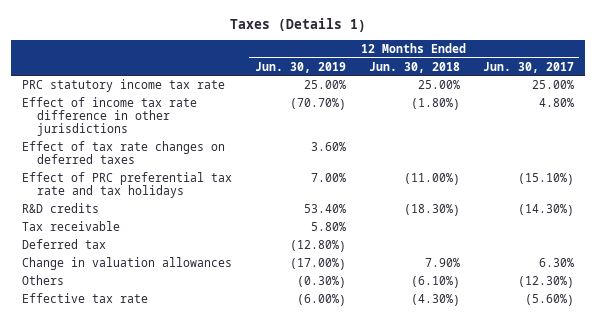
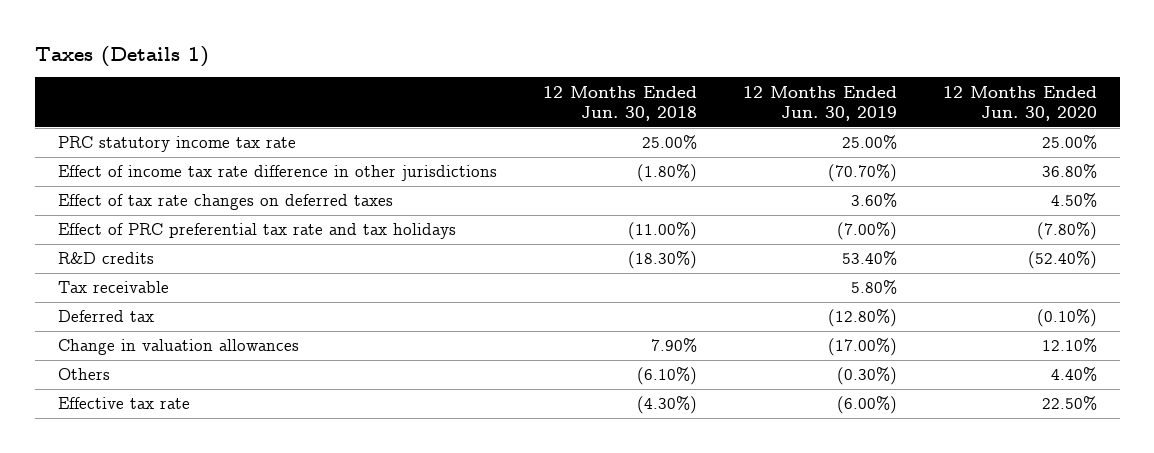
[482,61,574,73] Jun. 30, 2017 -> none
none -> [942,85,1097,121] 12 Months Ended Jun. 30, 2020
[311,172,347,182] 7.00% -> [836,222,897,241] (7.00%)

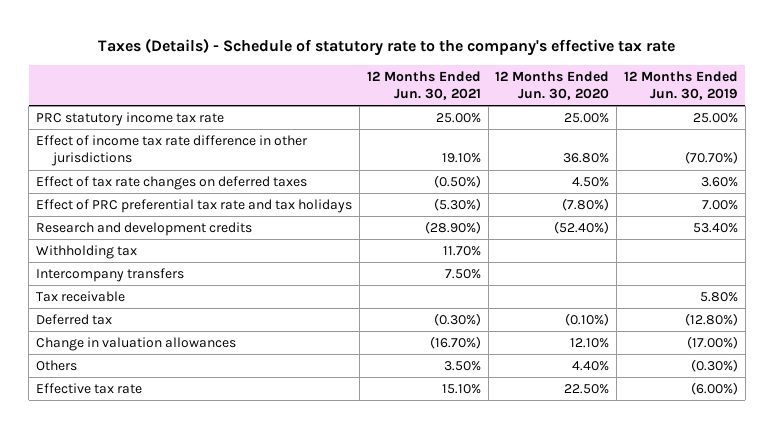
[34,45,209,67] Taxes (Details 1) -> [98,37,676,56] Taxes (Details) - Schedule of statutory rate to the company's effective tax rate
[542,85,697,121] 12 Months Ended Jun. 30, 2018 -> none
none -> [366,70,481,100] 12 Months Ended Jun. 30, 2021
[836,222,897,241] (7.00%) -> [701,200,738,211] 7.00%
[57,252,154,265] R&D credits -> [36,222,253,237] Research and development credits
none -> [36,245,138,260] Withholding tax
none -> [36,268,185,283] Intercompany transfers

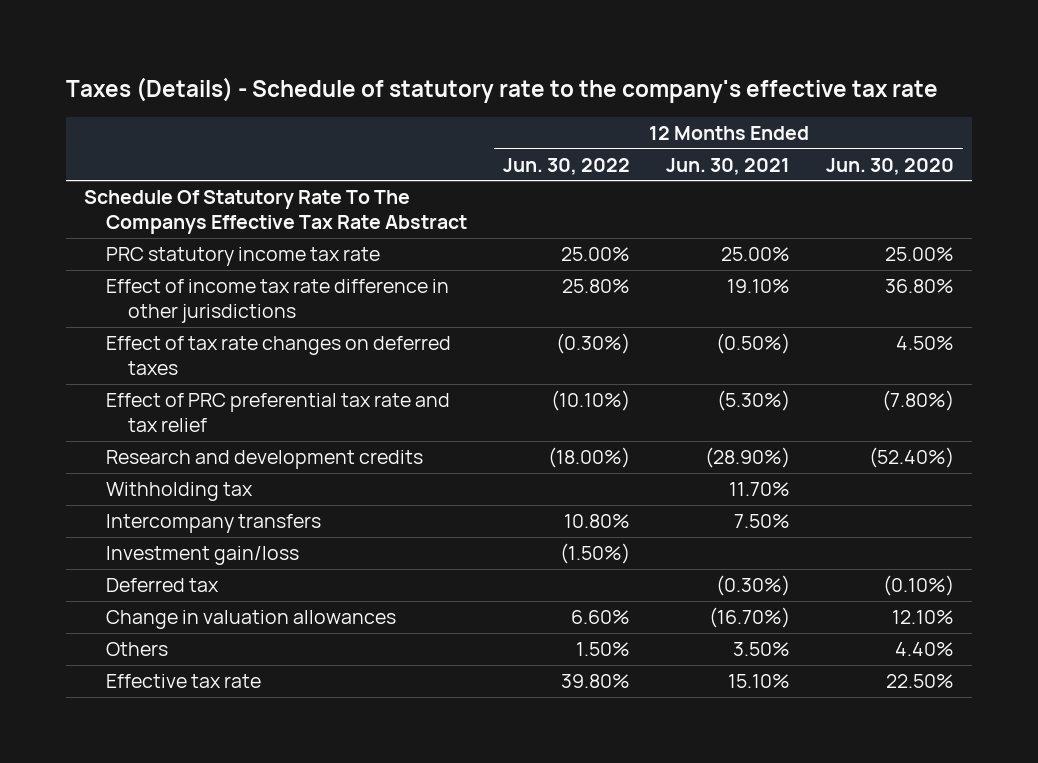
[623,70,738,100] 12 Months Ended Jun. 30, 2019 -> none
none -> [503,157,631,175] Jun. 30, 2022
none -> [84,190,468,235] Schedule Of Statutory Rate To The Companys Effective Tax Rate Abstract
[36,199,353,214] Effect of PRC preferential tax rate and tax holidays -> [106,393,451,433] Effect of PRC preferential tax rate and tax relief
[36,291,126,303] Tax receivable -> none
none -> [106,546,300,566] Investment gain/loss

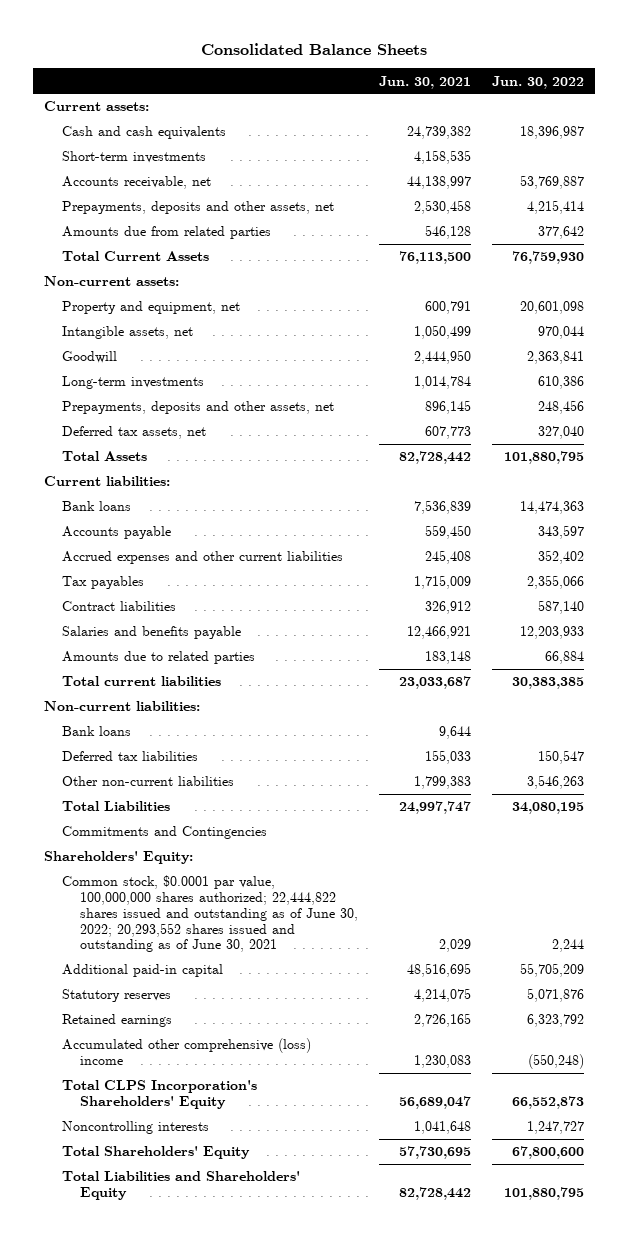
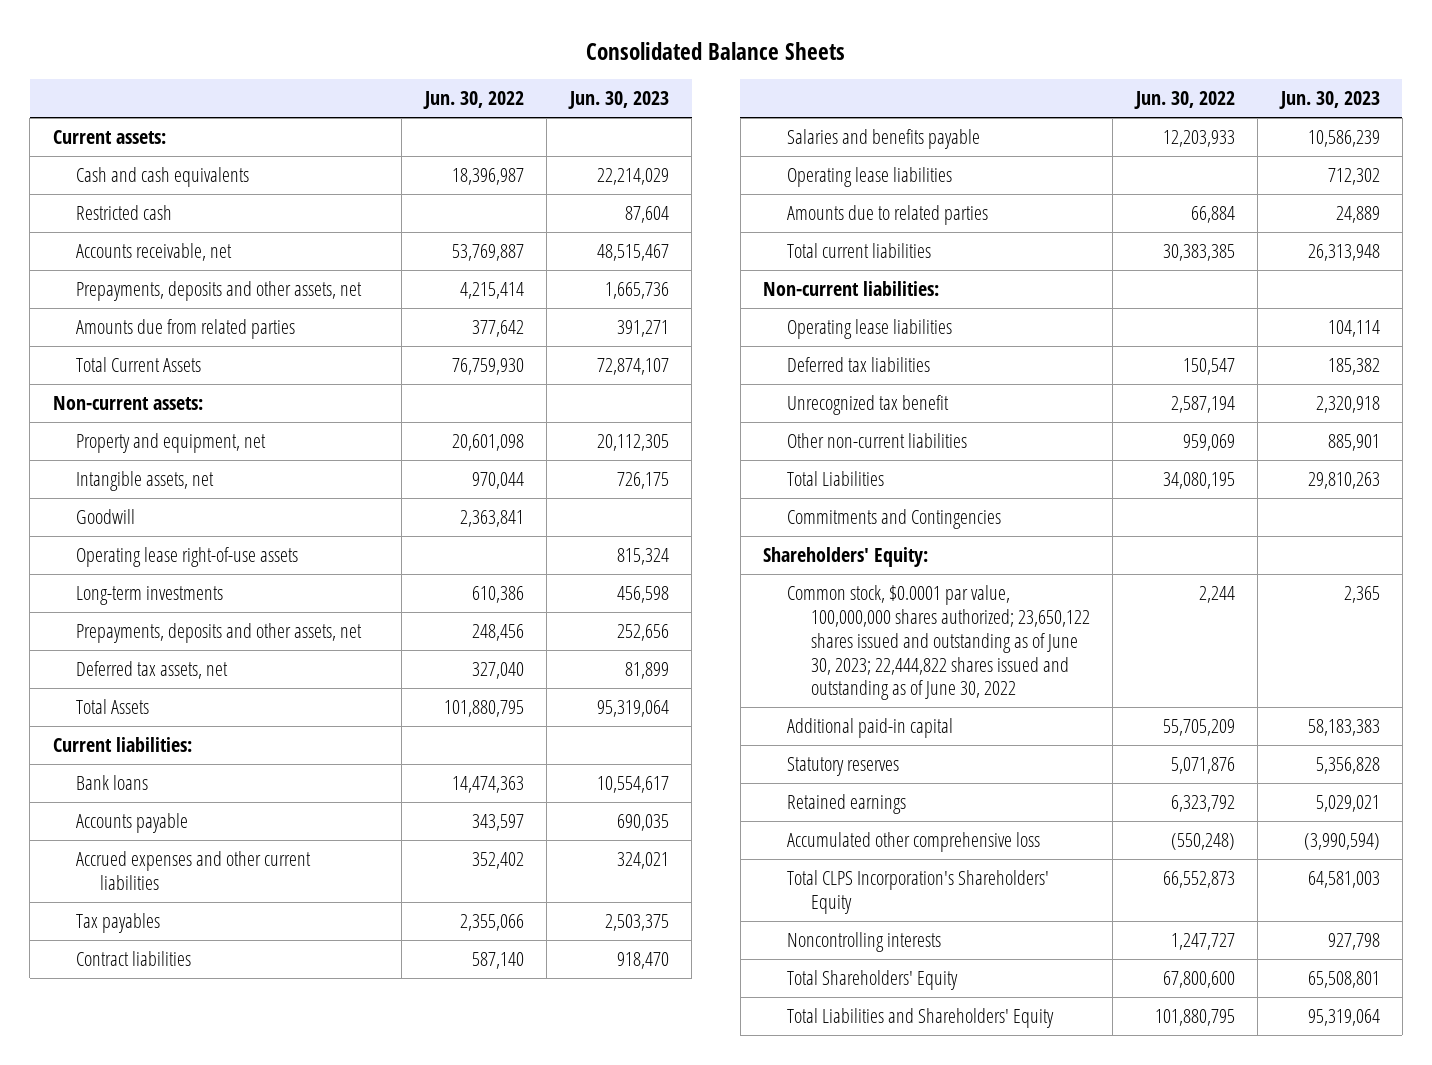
[379,75,472,89] Jun. 30, 2021 -> none
none -> [567,91,669,110] Jun. 30, 2023
[62,151,207,164] Short-term investments -> none
none -> [76,204,173,220] Restricted cash
none -> [76,546,299,567] Operating lease right-of-use assets
none -> [786,166,952,187] Operating lease liabilities
[62,726,132,737] Bank loans -> none
none -> [786,318,952,339] Operating lease liabilities
none -> [786,394,949,415] Unrecognized tax benefit
[527,775,585,790] 3,546,263 -> [1182,433,1235,451] 959,069
[62,875,359,953] Common stock, $0.0001 par value, 100,000,000 shares authorized; 22,444,822 shares issued and outstanding as of June 30, 2022; 20,293,552 shares issued and outstanding as of June 30, 2021 -> [786,584,1090,701] Common stock, $0.0001 par value, 100,000,000 shares authorized; 23,650,122 shares issued and outstanding as of June 30, 2023; 22,444,822 shares issued and outstanding as of June 30, 2022
[62,1038,312,1066] Accumulated other comprehensive (loss) income -> [786,831,1040,852] Accumulated other comprehensive loss

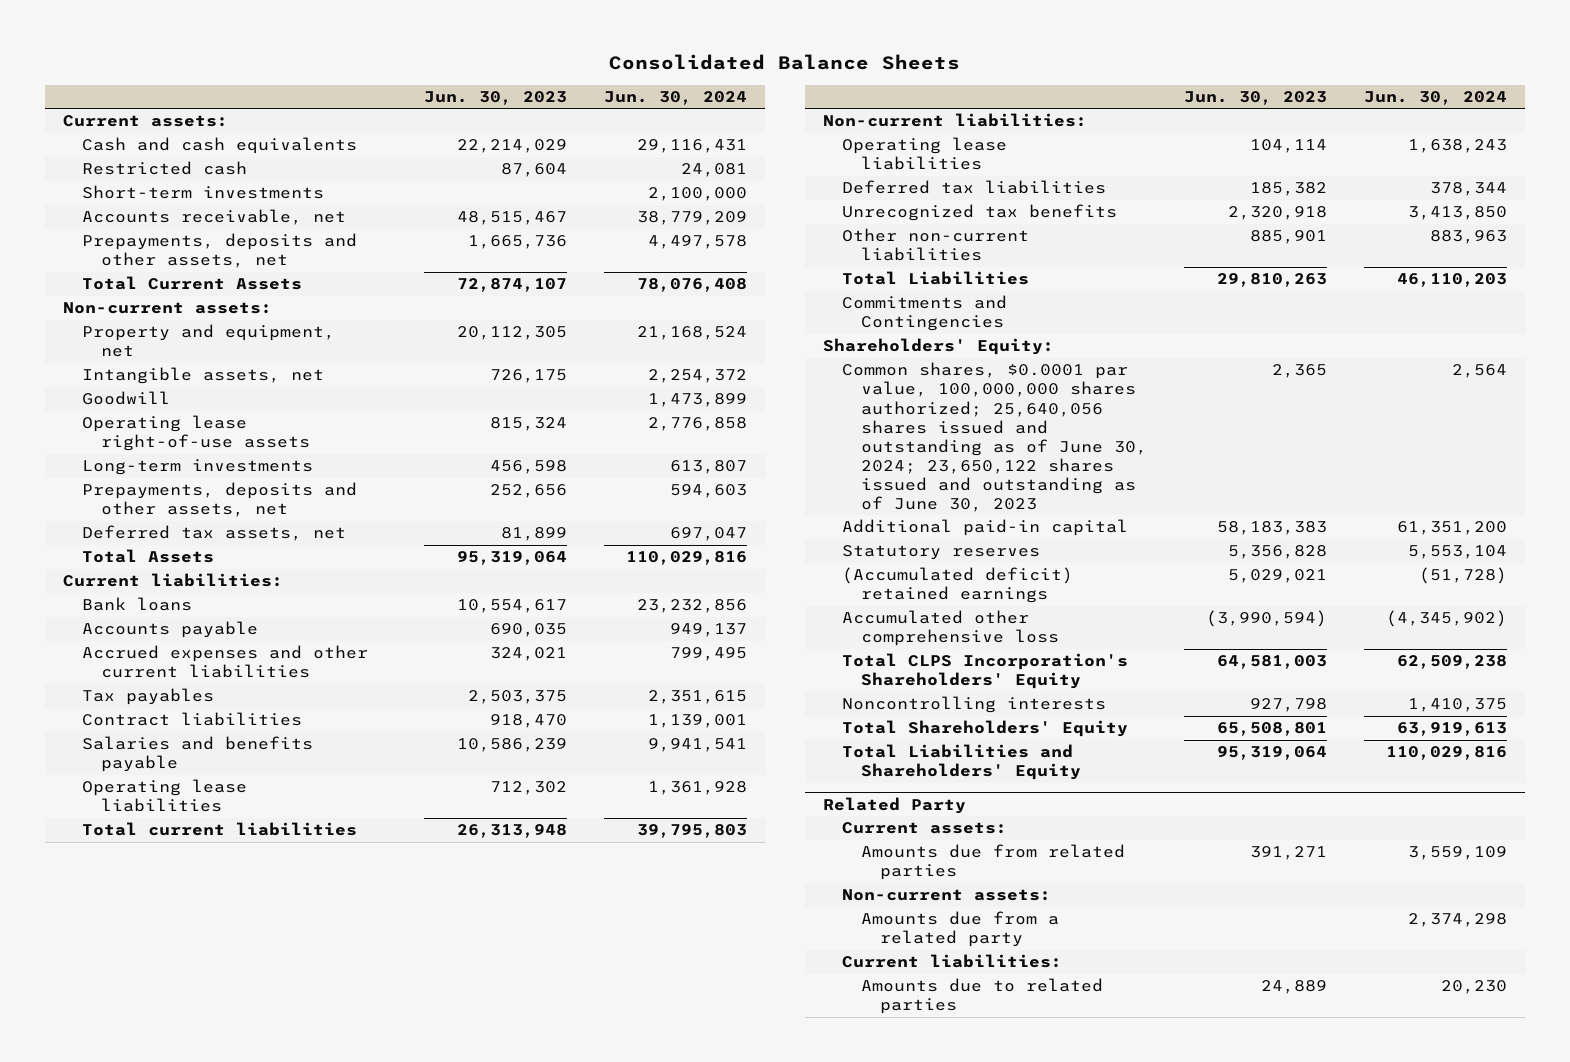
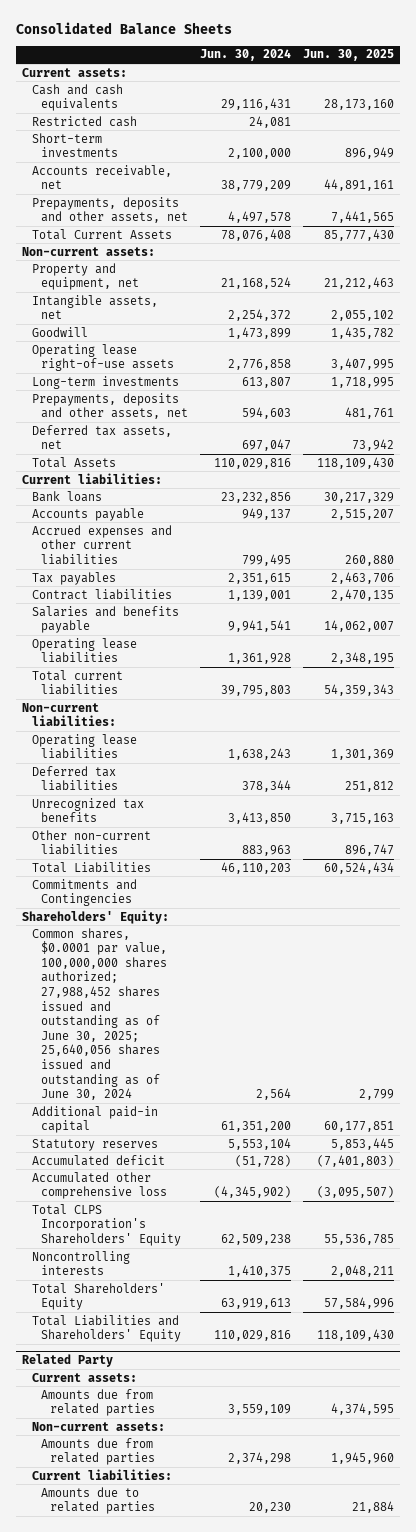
[423,90,567,105] Jun. 30, 2023 -> none
none -> [302,49,394,62] Jun. 30, 2025
[841,362,1147,512] Common shares, $0.0001 par value, 100,000,000 shares authorized; 25,640,056 shares issued and outstanding as of June 30, 2024; 23,650,122 shares issued and outstanding as of June 30, 2023 -> [31,927,167,1101] Common shares, $0.0001 par value, 100,000,000 shares authorized; 27,988,452 shares issued and outstanding as of June 30, 2025; 25,640,056 shares issued and outstanding as of June 30, 2024
[841,567,1073,604] (Accumulated deficit) retained earnings -> [31,1154,165,1166] Accumulated deficit
[860,911,1059,948] Amounts due from a related party -> [40,1437,155,1466] Amounts due from related parties

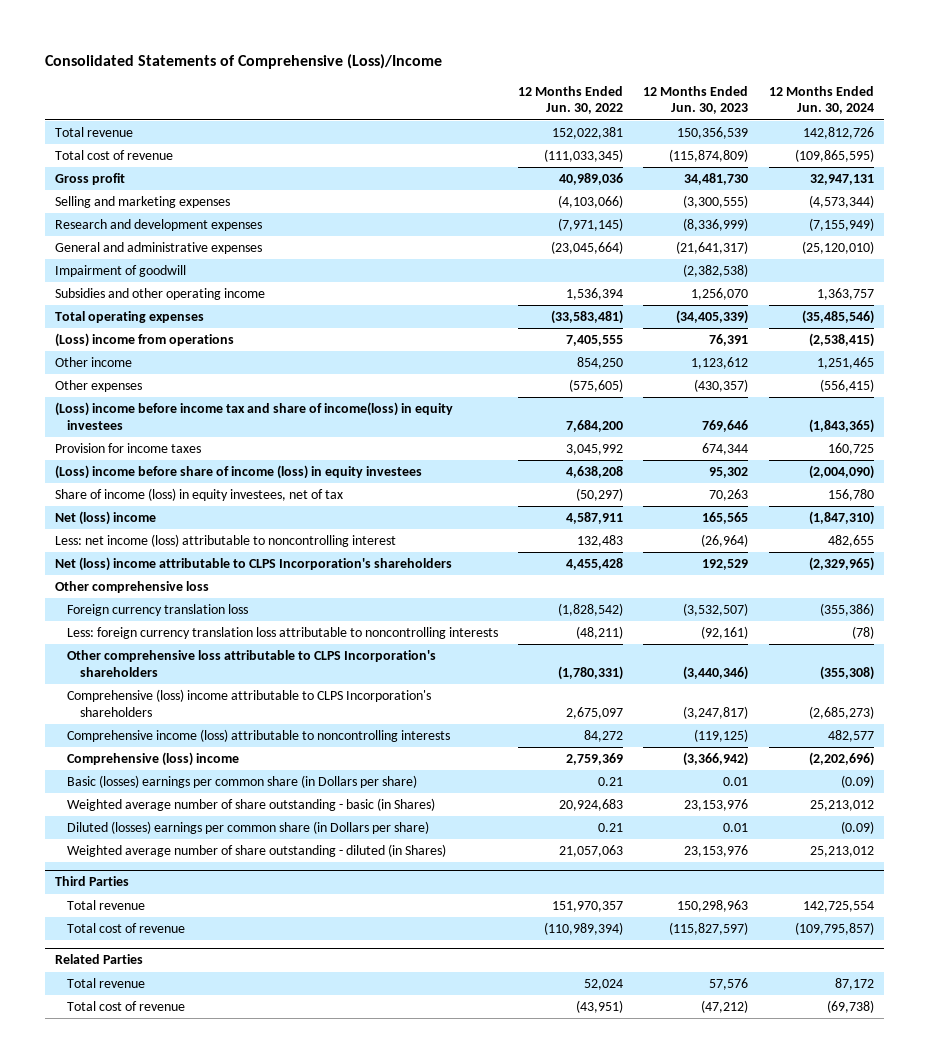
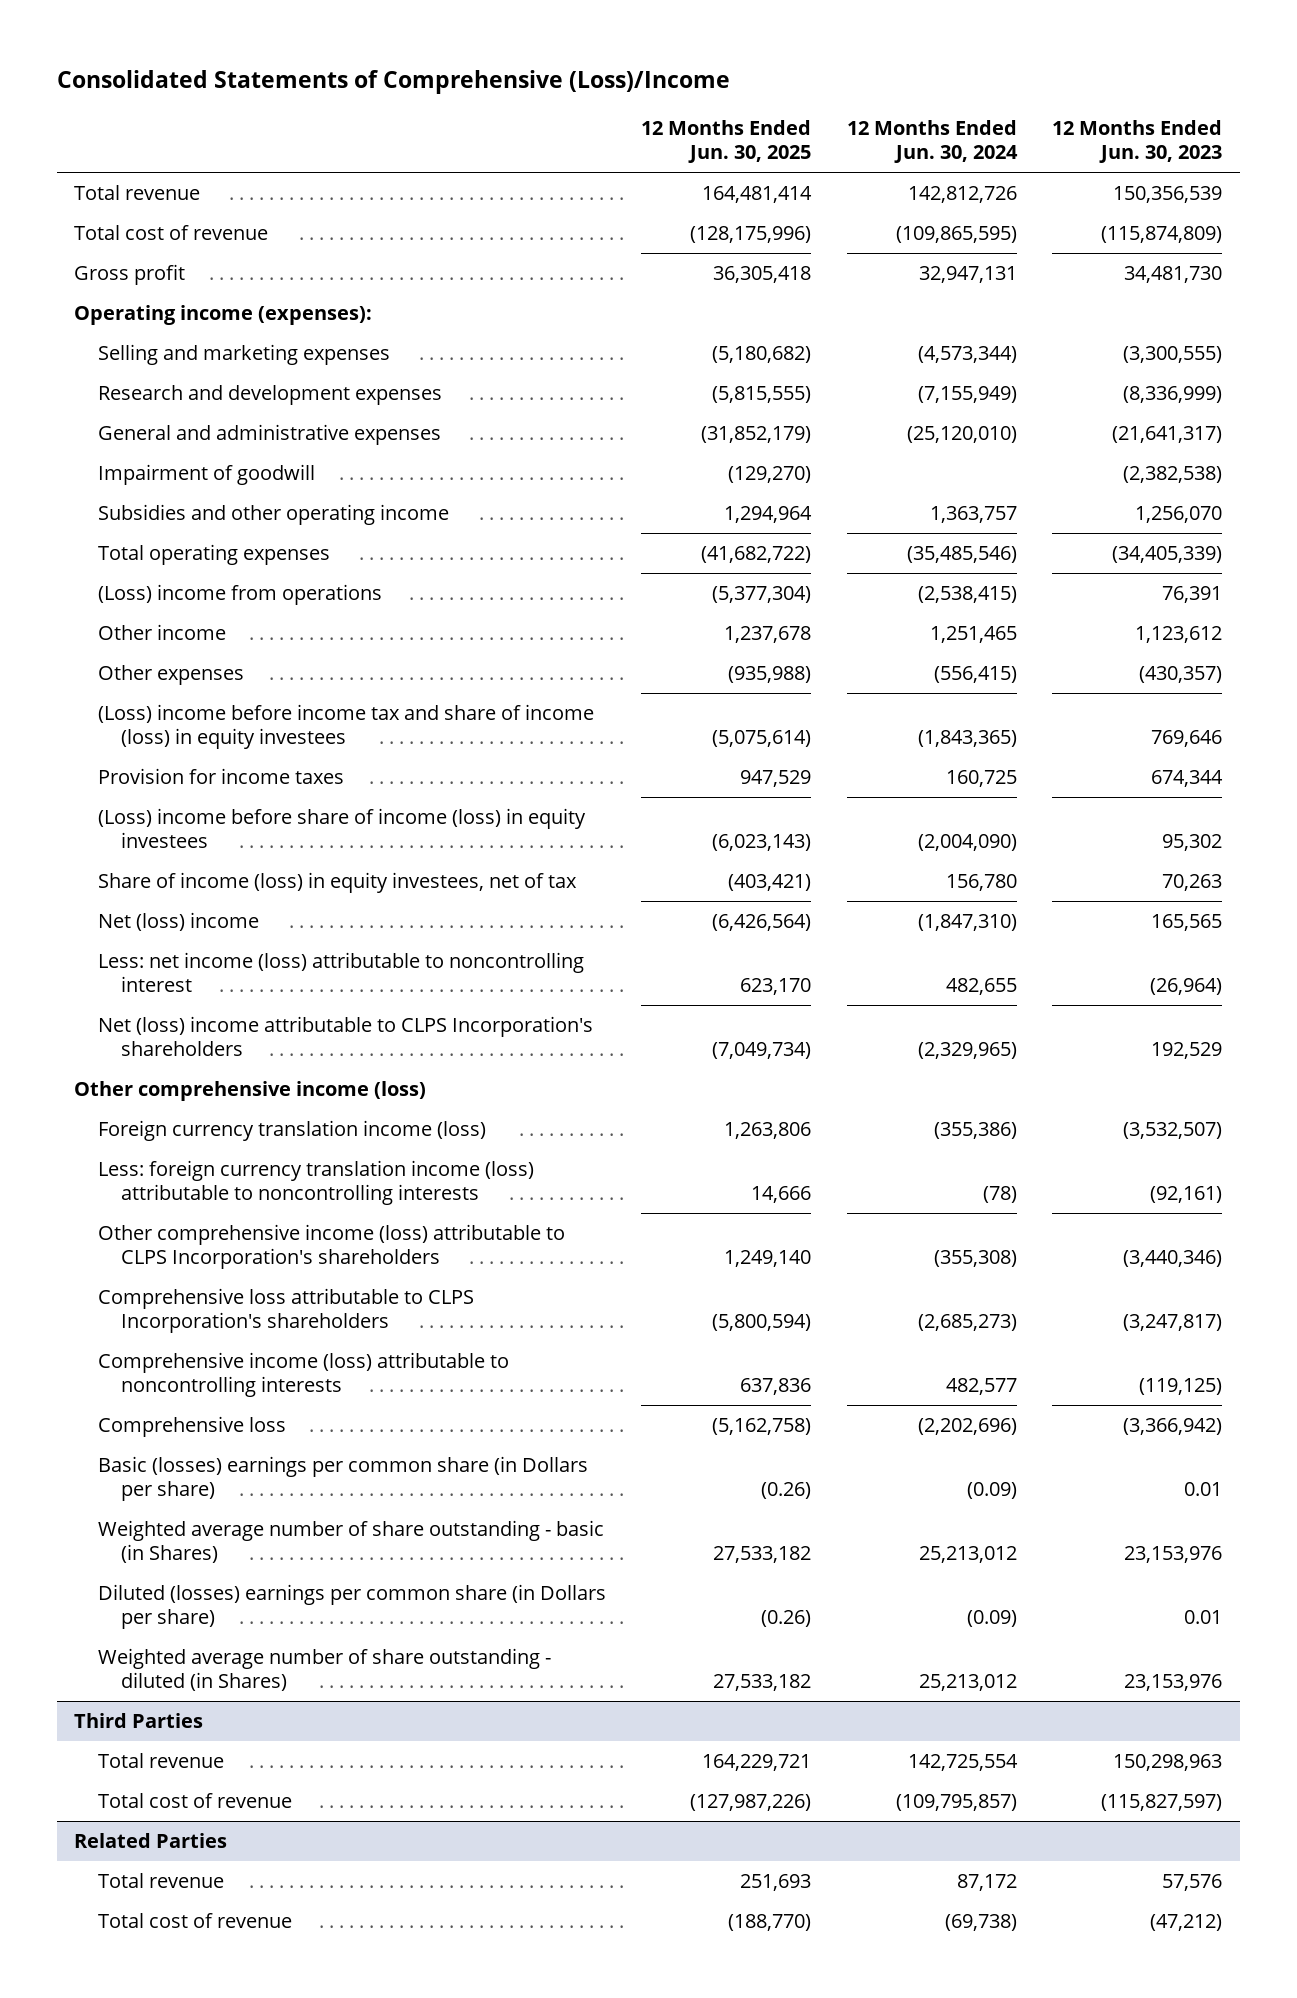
[518,85,624,115] 12 Months Ended Jun. 30, 2022 -> none
none -> [641,120,812,164] 12 Months Ended Jun. 30, 2025
none -> [74,305,373,326] Operating income (expenses):
[54,402,453,430] (Loss) income before income tax and share of income(loss) in equity investees -> [97,704,594,750] (Loss) income before income tax and share of income (loss) in equity investees
[54,581,209,594] Other comprehensive loss -> [74,1081,427,1102] Other comprehensive income (loss)
[67,604,249,617] Foreign currency translation loss -> [97,1120,486,1142] Foreign currency translation income (loss)
[67,627,499,640] Less: foreign currency translation loss attributable to noncontrolling interests -> [97,1160,534,1206] Less: foreign currency translation income (loss) attributable to noncontrolling interests
[67,650,437,677] Other comprehensive loss attributable to CLPS Incorporation's shareholders -> [97,1224,565,1270] Other comprehensive income (loss) attributable to CLPS Incorporation's shareholders
[67,689,432,717] Comprehensive (loss) income attributable to CLPS Incorporation's shareholders -> [97,1288,474,1334] Comprehensive loss attributable to CLPS Incorporation's shareholders
[67,752,240,767] Comprehensive (loss) income -> [97,1416,286,1438] Comprehensive loss

